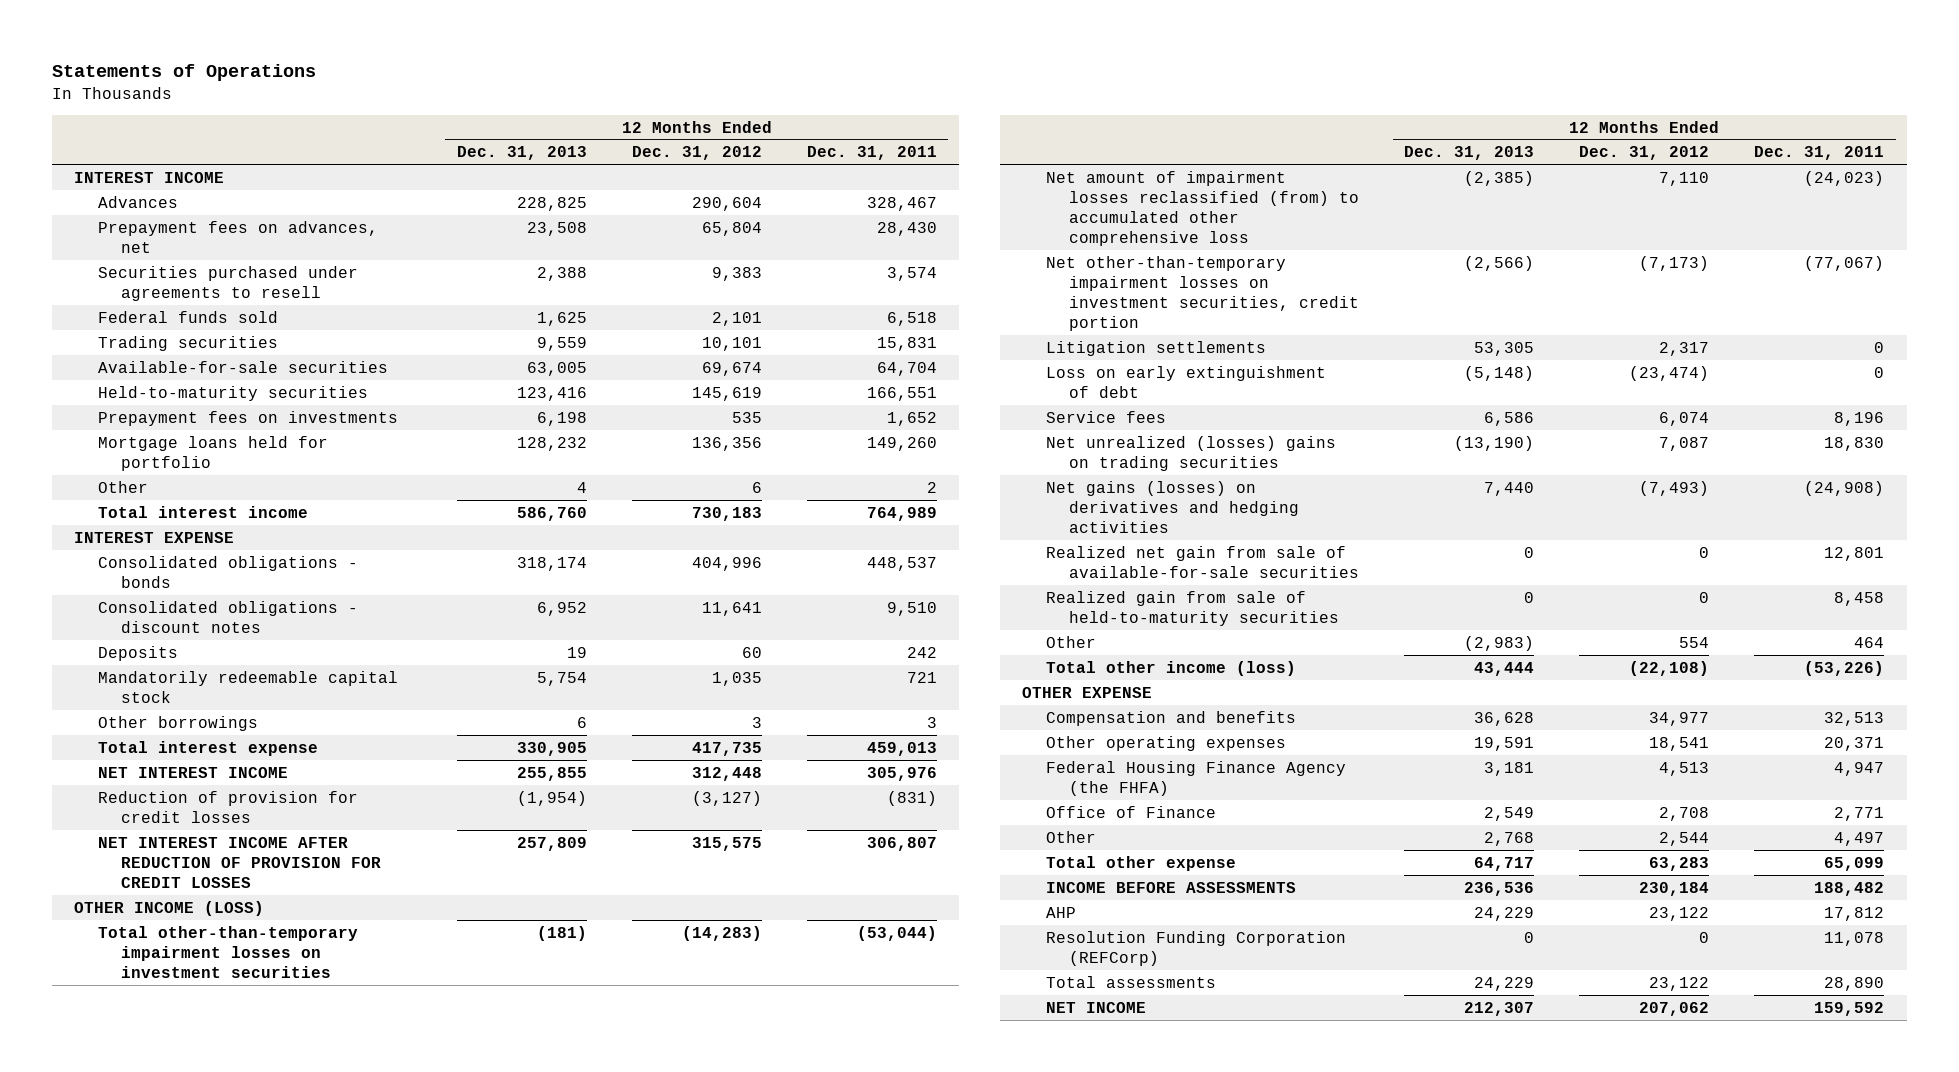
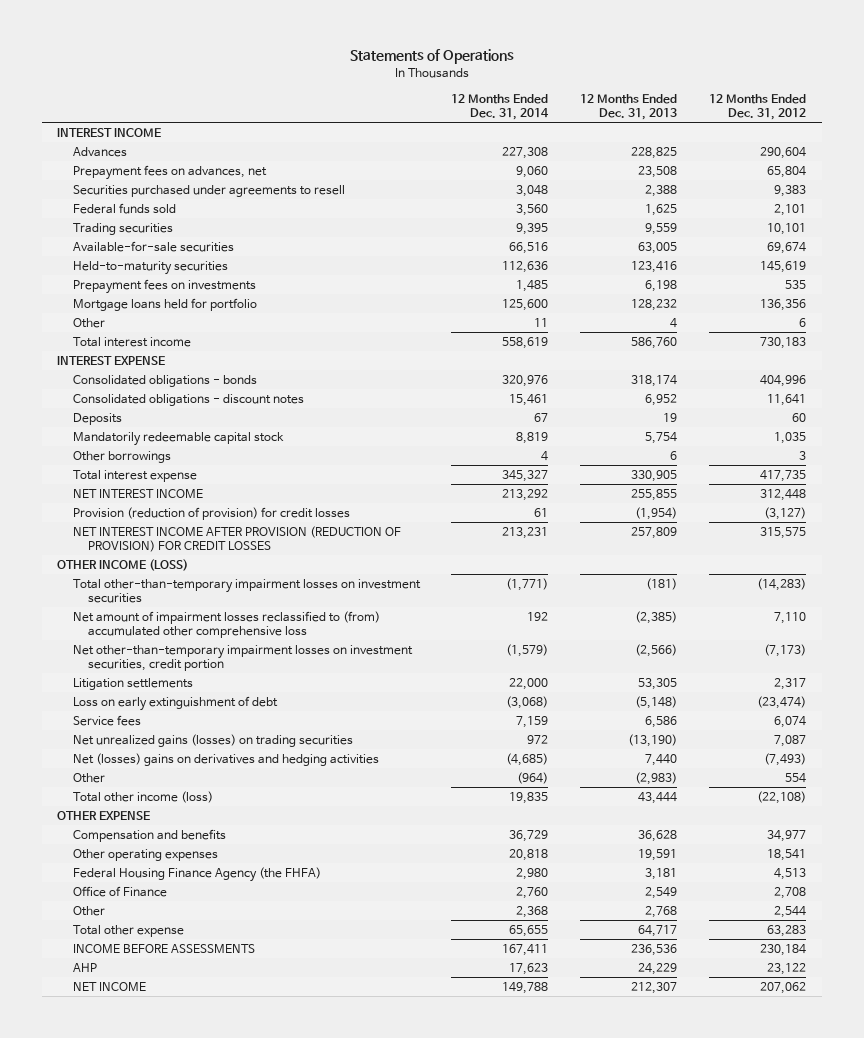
[806,146,937,161] Dec. 31, 2011 -> none
none -> [451,93,550,121] 12 Months Ended Dec. 31, 2014
[97,790,358,823] Reduction of provision for credit losses -> [72,506,350,520] Provision (reduction of provision) for credit losses
[97,836,382,889] NET INTEREST INCOME AFTER REDUCTION OF PROVISION FOR CREDIT LOSSES -> [72,525,401,553] NET INTEREST INCOME AFTER PROVISION (REDUCTION OF PROVISION) FOR CREDIT LOSSES
[1045,170,1360,247] Net amount of impairment losses reclassified (from) to accumulated other comprehensive loss -> [72,610,380,639] Net amount of impairment losses reclassified to (from) accumulated other comprehensive loss
[1045,545,1360,578] Realized net gain from sale of available-for-sale securities -> none
[1045,590,1340,626] Realized gain from sale of held-to-maturity securities -> none
[1045,435,1336,471] Net unrealized (losses) gains on trading securities -> [72,733,353,747] Net unrealized gains (losses) on trading securities
[1045,480,1300,534] Net gains (losses) on derivatives and hedging activities -> [72,752,379,766] Net (losses) gains on derivatives and hedging activities
[1045,930,1346,966] Resolution Funding Corporation (REFCorp) -> none
[1045,975,1216,988] Total assessments -> none

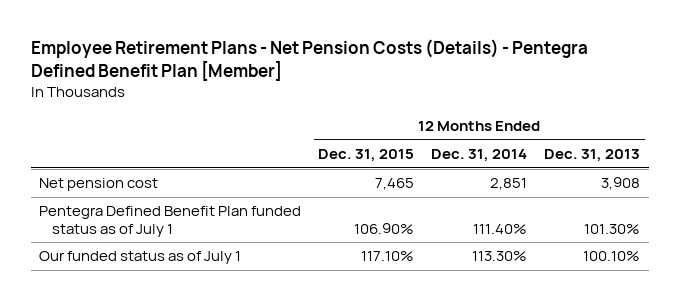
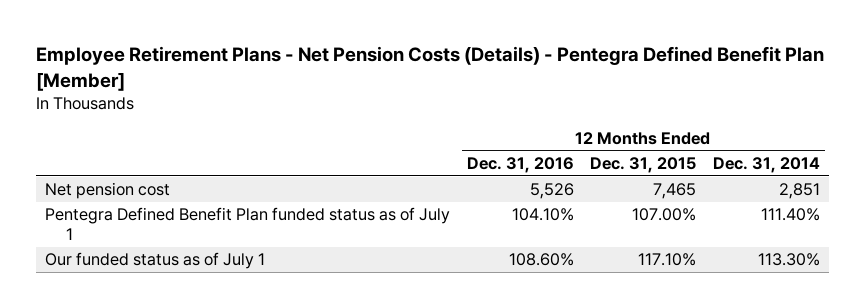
[544,149,641,163] Dec. 31, 2013 -> none
none -> [466,156,574,173] Dec. 31, 2016
[354,222,415,234] 106.90% -> [632,208,697,222] 107.00%

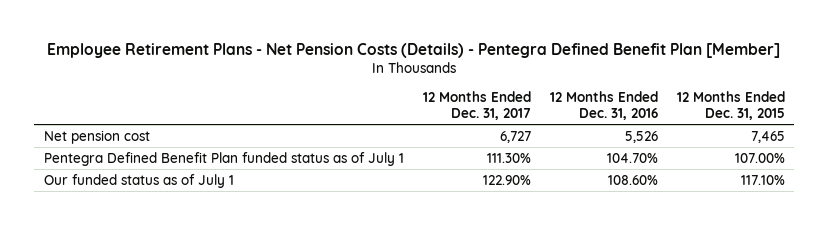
[713,156,821,173] Dec. 31, 2014 -> none
none -> [422,90,531,121] 12 Months Ended Dec. 31, 2017
[511,208,574,222] 104.10% -> [606,152,658,163] 104.70%

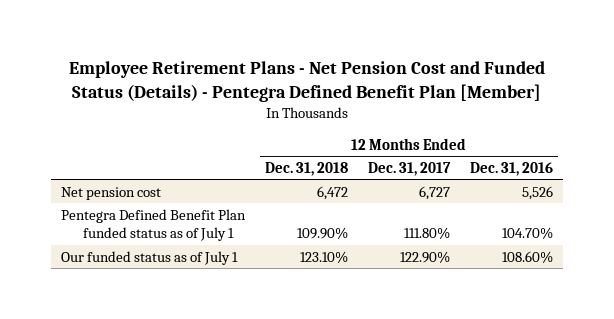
[47,43,781,59] Employee Retirement Plans - Net Pension Costs (Details) - Pentegra Defined Benefit Plan [Member] -> [68,61,545,102] Employee Retirement Plans - Net Pension Cost and Funded Status (Details) - Pentegra Defined Benefit Plan [Member]
[676,90,785,121] 12 Months Ended Dec. 31, 2015 -> none
none -> [264,161,348,176] Dec. 31, 2018
[486,152,531,163] 111.30% -> [403,227,450,240] 111.80%

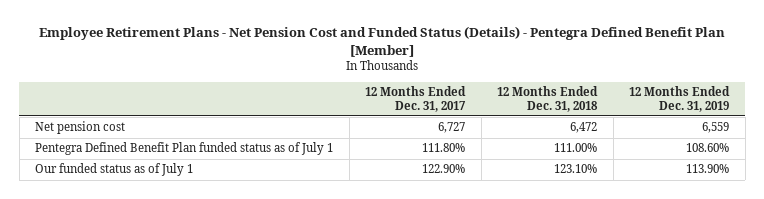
[469,161,553,176] Dec. 31, 2016 -> none
none -> [629,86,731,112] 12 Months Ended Dec. 31, 2019
[296,227,348,240] 109.90% -> [554,143,598,153] 111.00%

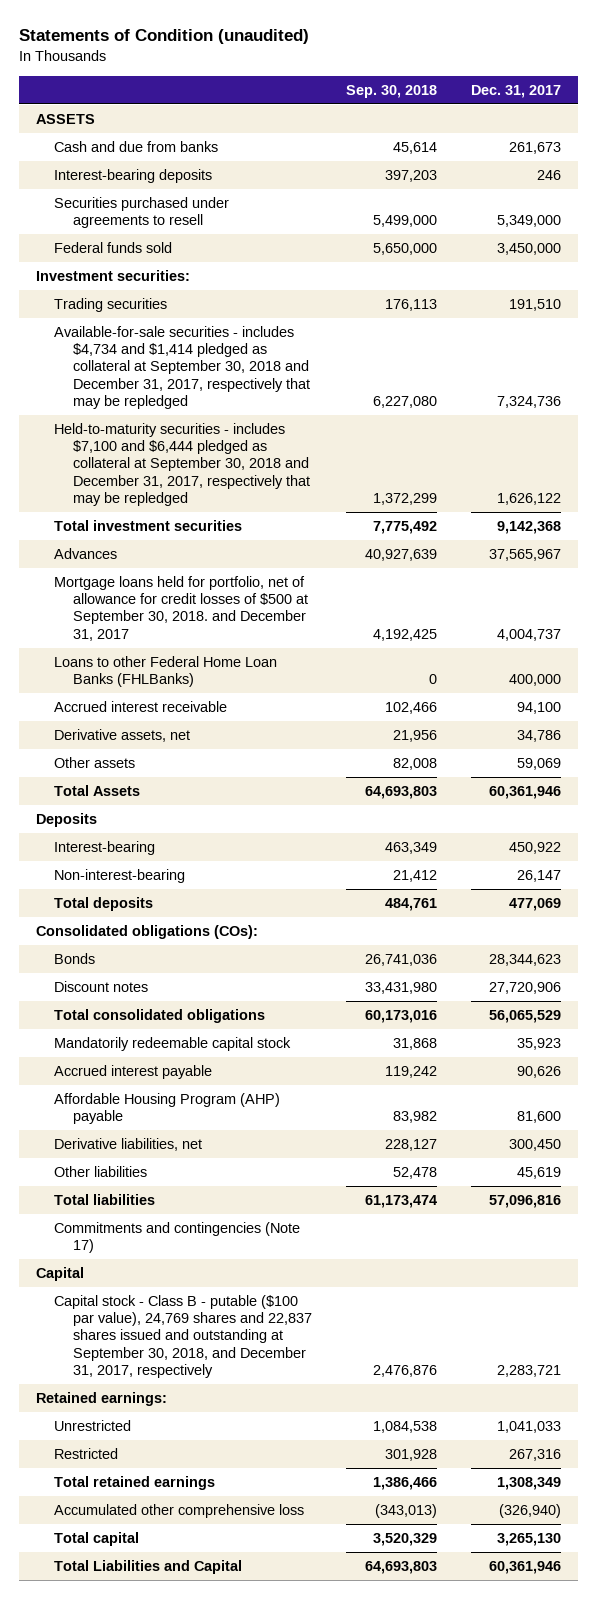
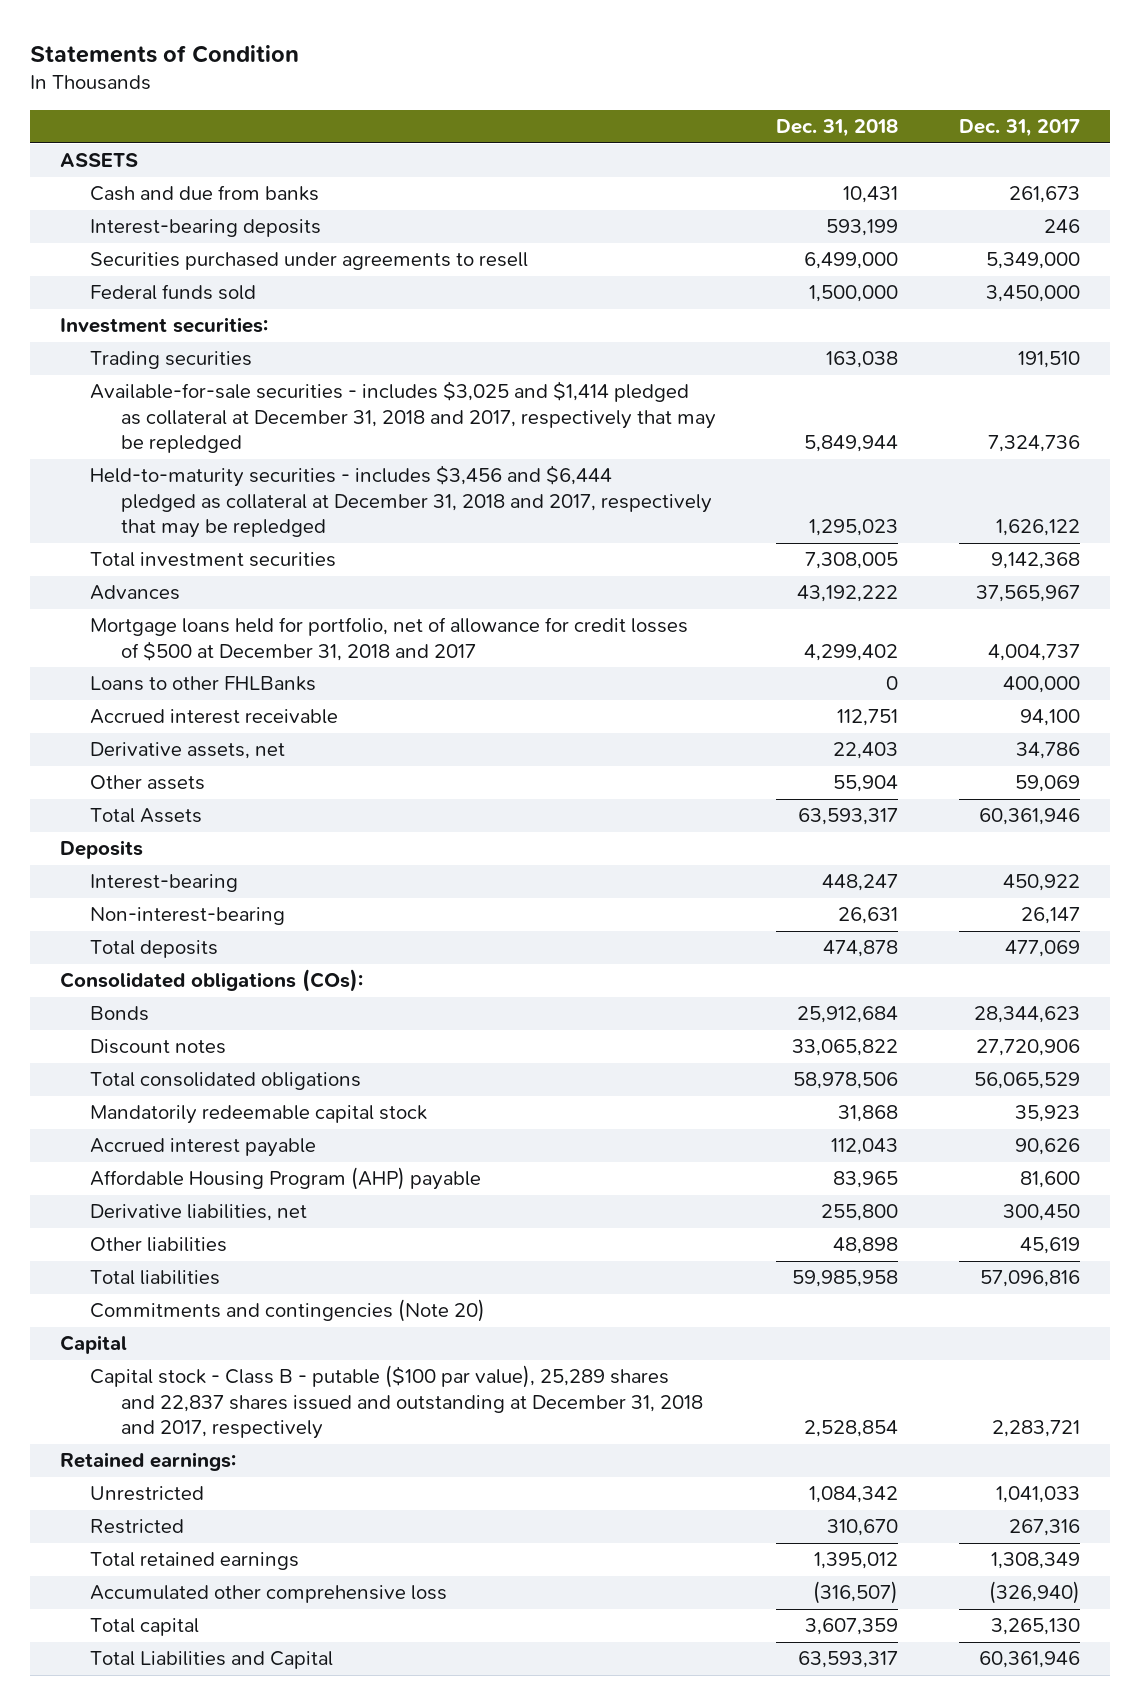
[18,29,309,45] Statements of Condition (unaudited) -> [29,44,299,63] Statements of Condition
[345,84,437,98] Sep. 30, 2018 -> none
none -> [776,118,899,137] Dec. 31, 2018
[54,326,310,409] Available-for-sale securities - includes $4,734 and $1,414 pledged as collateral at September 30, 2018 and December 31, 2017, respectively that may be repledged -> [90,381,716,454] Available-for-sale securities - includes $3,025 and $1,414 pledged as collateral at December 31, 2018 and 2017, respectively that may be repledged
[54,423,310,506] Held-to-maturity securities - includes $7,100 and $6,444 pledged as collateral at September 30, 2018 and December 31, 2017, respectively that may be repledged -> [90,465,712,539] Held-to-maturity securities - includes $3,456 and $6,444 pledged as collateral at December 31, 2018 and 2017, respectively that may be repledged
[54,576,308,641] Mortgage loans held for portfolio, net of allowance for credit losses of $500 at September 30, 2018. and December 31, 2017 -> [90,617,689,661] Mortgage loans held for portfolio, net of allowance for credit losses of $500 at December 31, 2018 and 2017
[54,656,278,688] Loans to other Federal Home Loan Banks (FHLBanks) -> [90,676,317,692] Loans to other FHLBanks
[54,1222,301,1254] Commitments and contingencies (Note 17) -> [90,1299,486,1323] Commitments and contingencies (Note 20)
[54,1295,312,1378] Capital stock - Class B - putable ($100 par value), 24,769 shares and 22,837 shares issued and outstanding at September 30, 2018, and December 31, 2017, respectively -> [90,1365,703,1440] Capital stock - Class B - putable ($100 par value), 25,289 shares and 22,837 shares issued and outstanding at December 31, 2018 and 2017, respectively

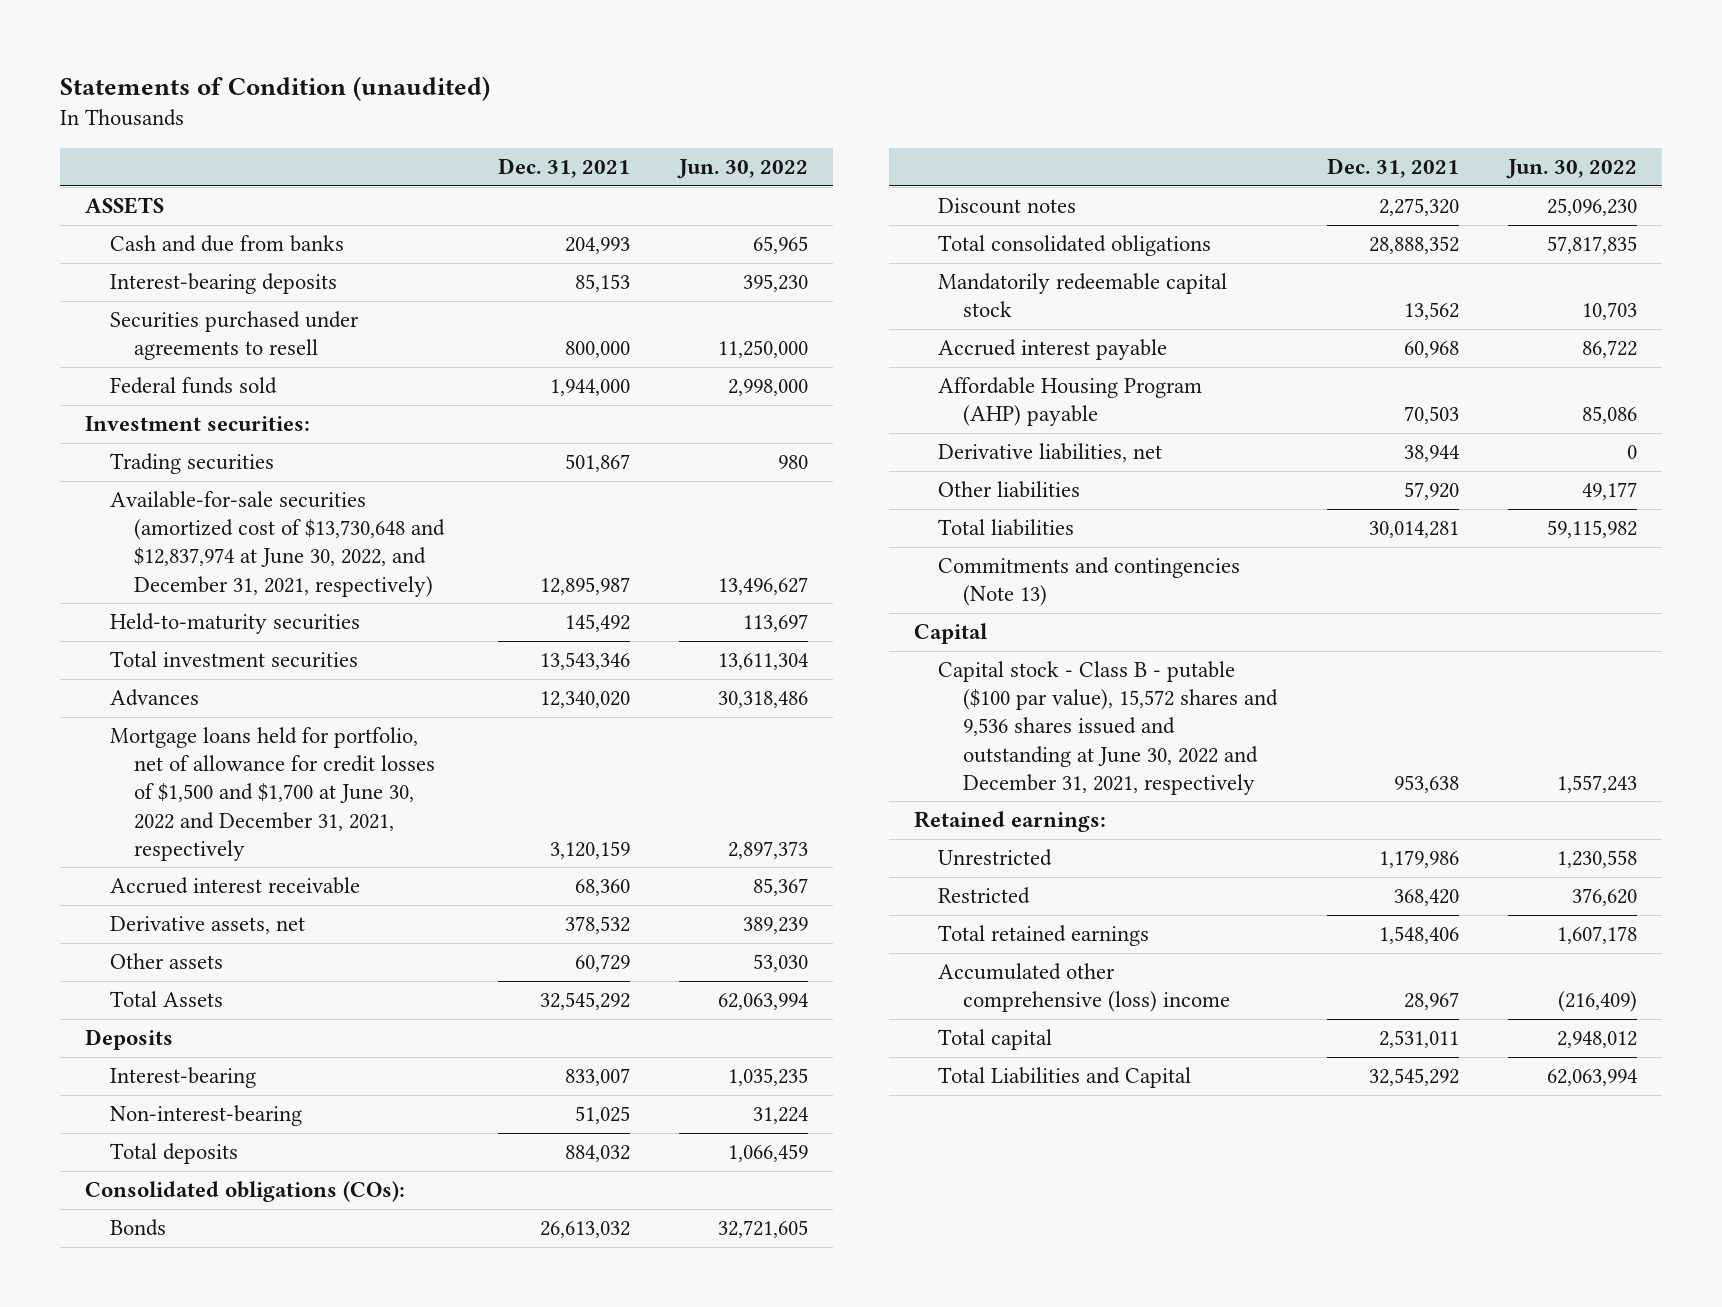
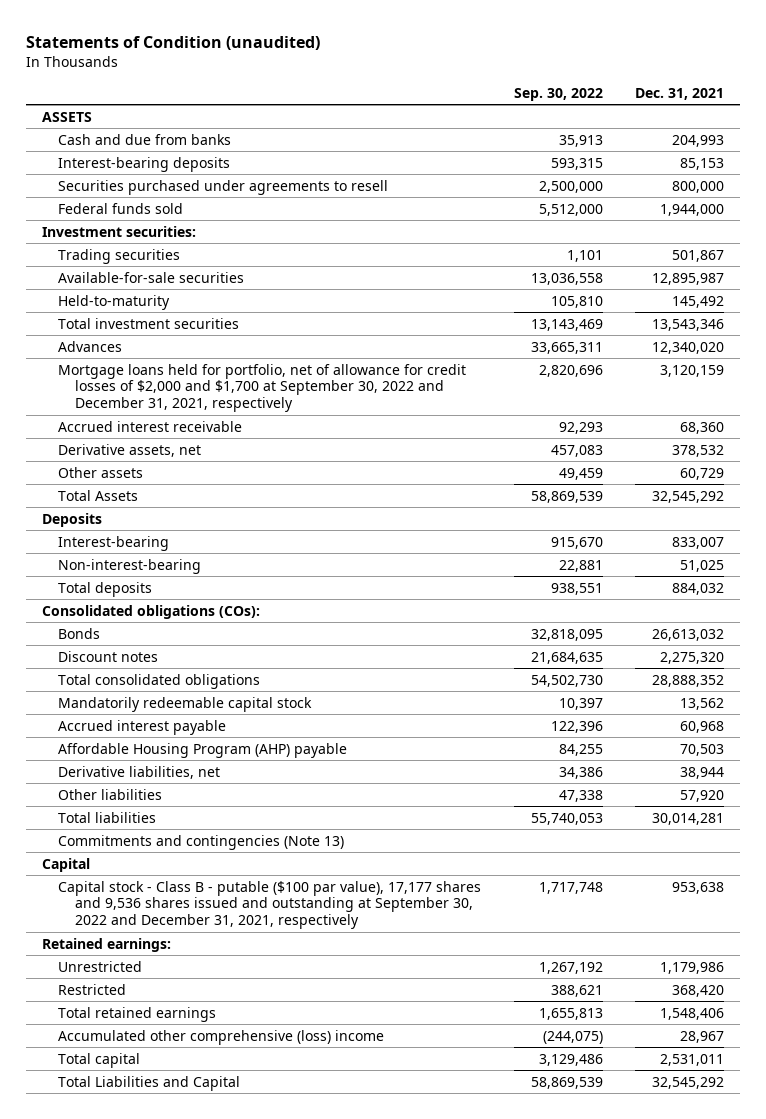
[677,159,809,180] Jun. 30, 2022 -> none
none -> [513,87,603,101] Sep. 30, 2022
[109,491,446,597] Available-for-sale securities (amortized cost of $13,730,648 and $12,837,974 at June 30, 2022, and December 31, 2021, respectively) -> [58,271,245,283] Available-for-sale securities
[109,613,360,635] Held-to-maturity securities -> [58,294,171,310] Held-to-maturity
[109,727,436,861] Mortgage loans held for portfolio, net of allowance for credit losses of $1,500 and $1,700 at June 30, 2022 and December 31, 2021, respectively -> [58,363,467,413] Mortgage loans held for portfolio, net of allowance for credit losses of $2,000 and $1,700 at September 30, 2022 and December 31, 2021, respectively
[938,661,1278,795] Capital stock - Class B - putable ($100 par value), 15,572 shares and 9,536 shares issued and outstanding at June 30, 2022 and December 31, 2021, respectively -> [58,880,482,930] Capital stock - Class B - putable ($100 par value), 17,177 shares and 9,536 shares issued and outstanding at September 30, 2022 and December 31, 2021, respectively

